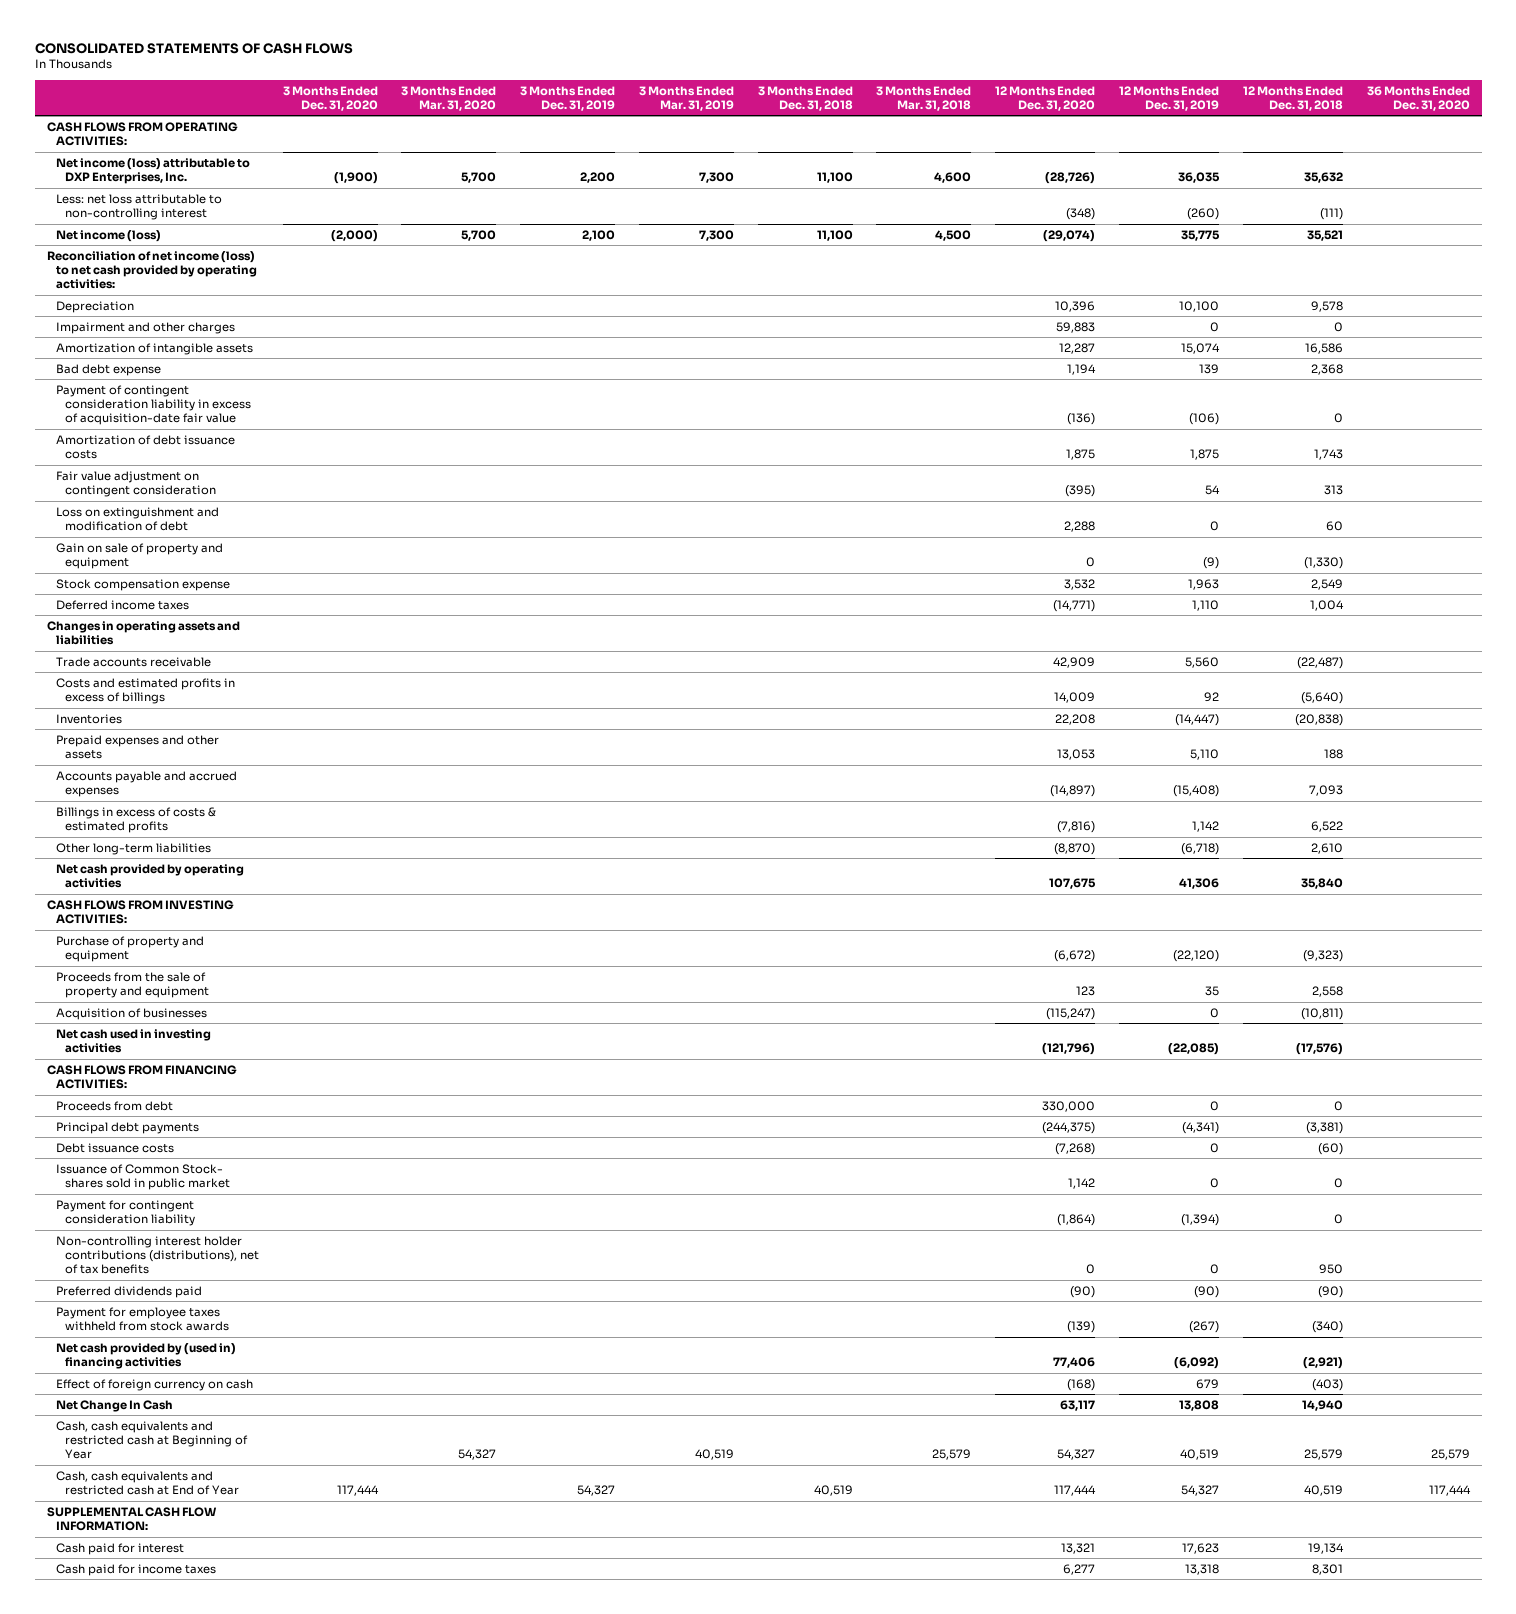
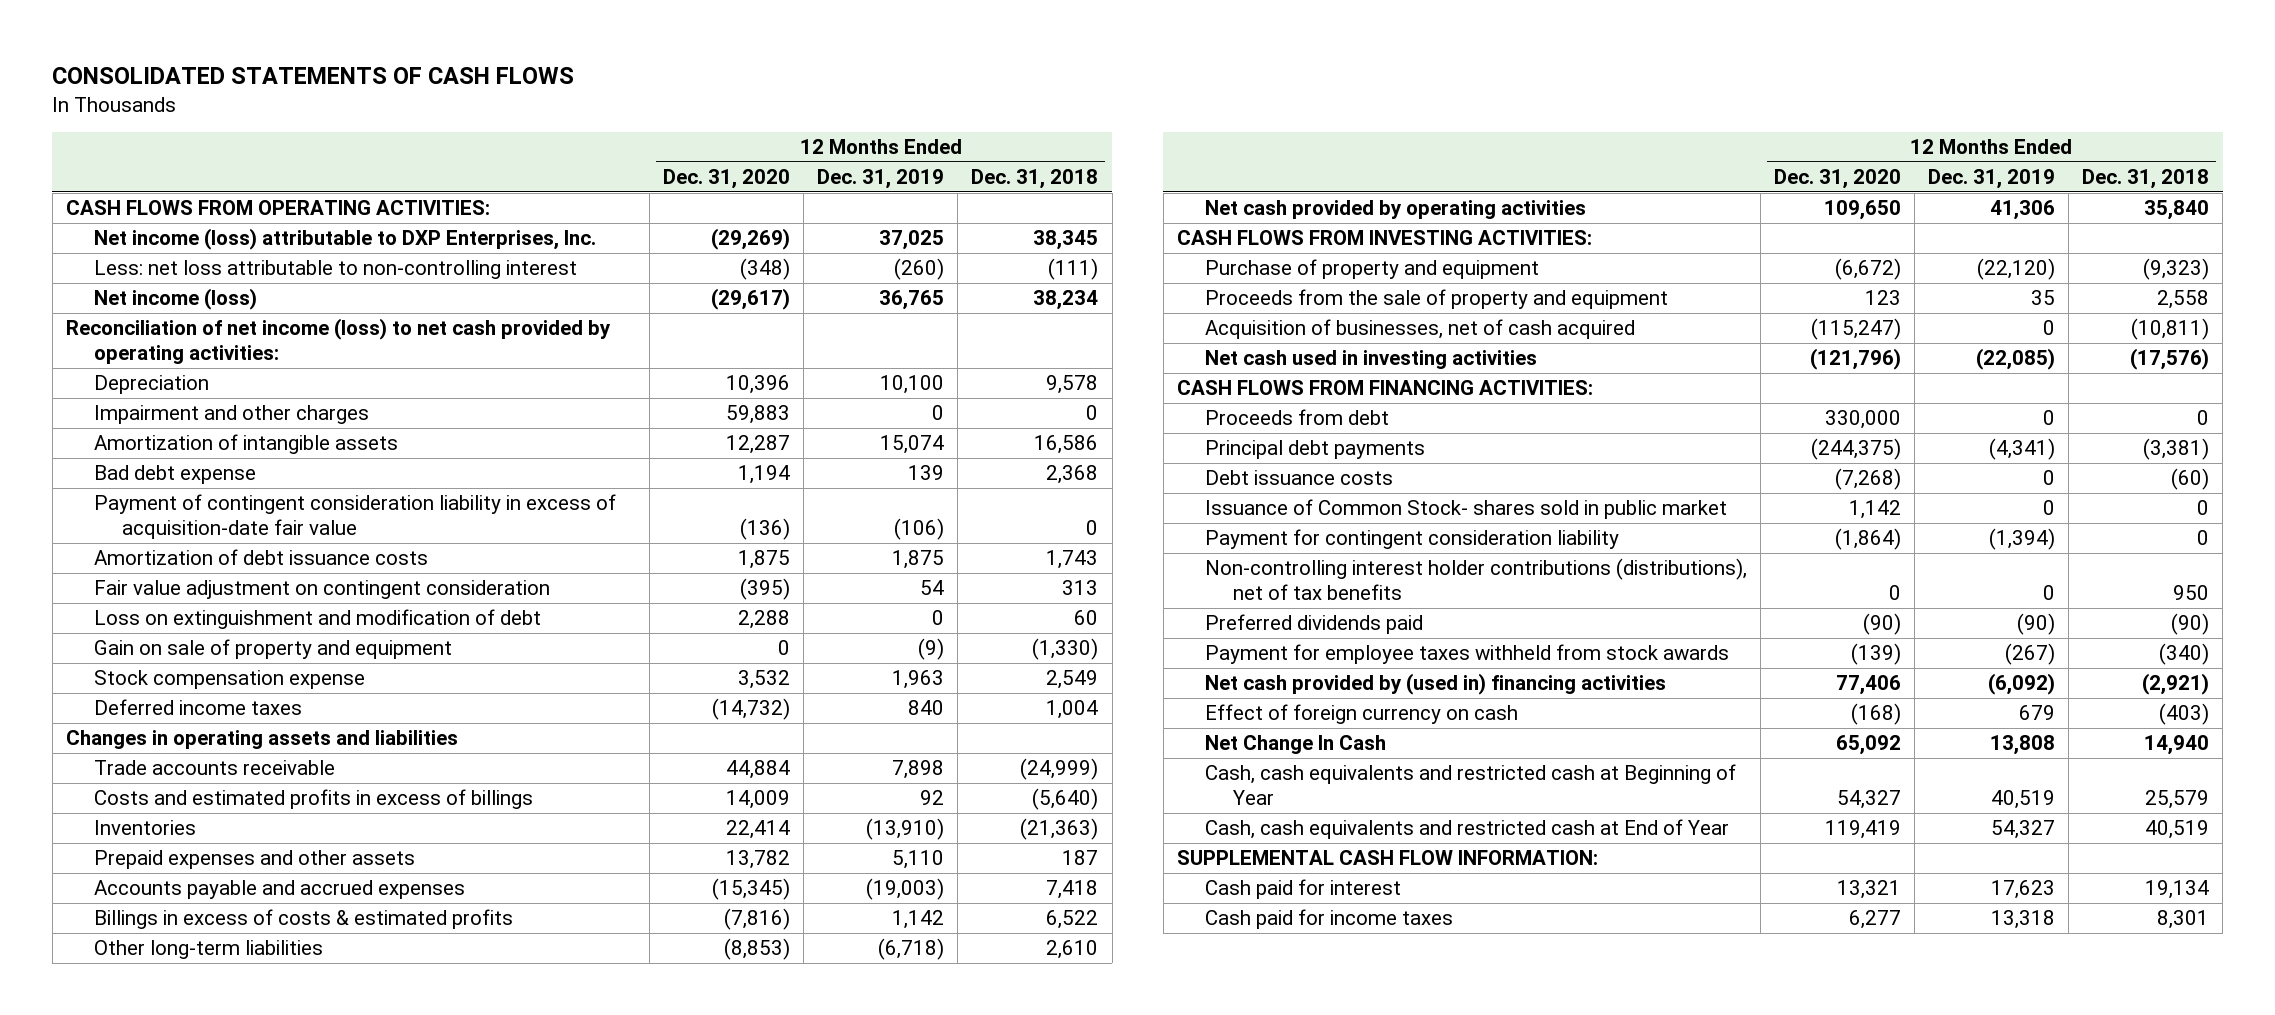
[282,85,378,111] 3 Months Ended Dec. 31, 2020 -> none
[401,85,497,111] 3 Months Ended Mar. 31, 2020 -> none
[520,85,616,111] 3 Months Ended Dec. 31, 2019 -> none
[638,85,734,111] 3 Months Ended Mar. 31, 2019 -> none
[757,85,853,111] 3 Months Ended Dec. 31, 2018 -> none
[876,85,972,111] 3 Months Ended Mar. 31, 2018 -> none
[1366,85,1470,111] 36 Months Ended Dec. 31, 2020 -> none
[1045,172,1096,185] (28,726) -> [711,228,791,251] (29,269)
[1178,172,1221,184] 36,035 -> [879,230,945,251] 37,025
[1303,172,1343,184] 35,632 -> [1033,230,1099,251] 38,345
[1043,229,1096,242] (29,074) -> [711,288,791,311] (29,617)
[1181,229,1221,241] 35,775 -> [879,290,945,311] 36,765
[1306,229,1343,241] 35,521 -> [1033,290,1099,311] 38,234
[1053,599,1096,612] (14,771) -> [712,698,791,721] (14,732)
[1192,599,1220,611] 1,110 -> [908,700,945,716] 840
[1053,656,1096,668] 42,909 -> [726,760,791,780] 44,884
[1185,656,1220,668] 5,560 -> [892,760,945,780] 7,898
[1296,656,1343,669] (22,487) -> [1020,758,1099,781] (24,999)
[1055,713,1096,725] 22,208 -> [726,820,791,840] 22,414
[1175,713,1220,726] (14,447) -> [866,818,945,841] (13,910)
[1294,713,1343,726] (20,838) -> [1020,818,1099,841] (21,363)
[1057,749,1096,761] 13,053 -> [726,850,791,870] 13,782
[1323,749,1343,760] 188 -> [1062,850,1099,866] 187
[1050,785,1096,798] (14,897) -> [712,878,791,901] (15,345)
[1173,785,1220,798] (15,408) -> [866,878,945,901] (19,003)
[1308,785,1343,797] 7,093 -> [1046,880,1099,900] 7,418
[1054,842,1096,855] (8,870) -> [724,938,791,961] (8,853)
[1049,878,1097,890] 107,675 -> [1823,200,1901,221] 109,650
[55,1007,207,1020] Acquisition of businesses -> [1204,319,1635,340] Acquisition of businesses, net of cash acquired
[1060,1399,1096,1411] 63,117 -> [1835,735,1901,756] 65,092
[1054,1485,1097,1497] 117,444 -> [1824,820,1901,840] 119,419

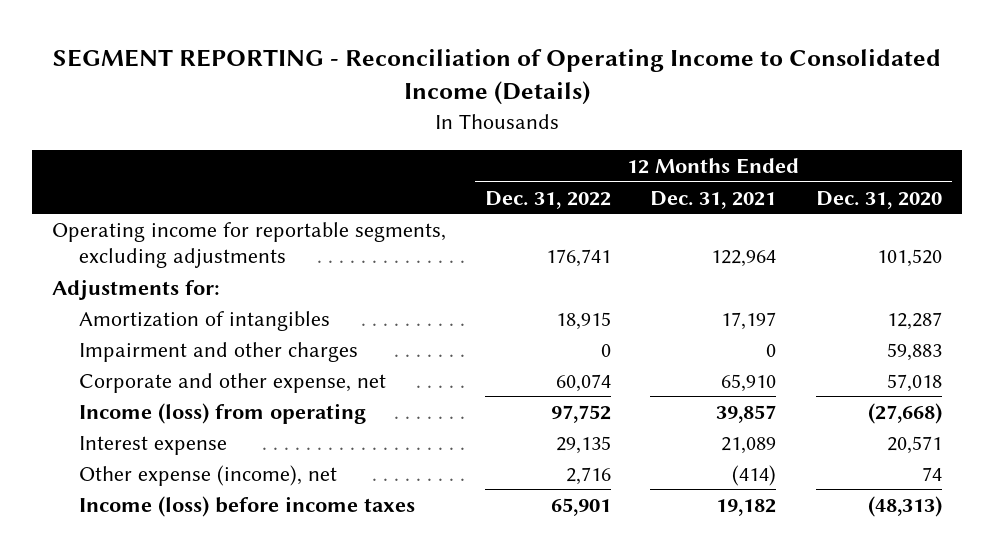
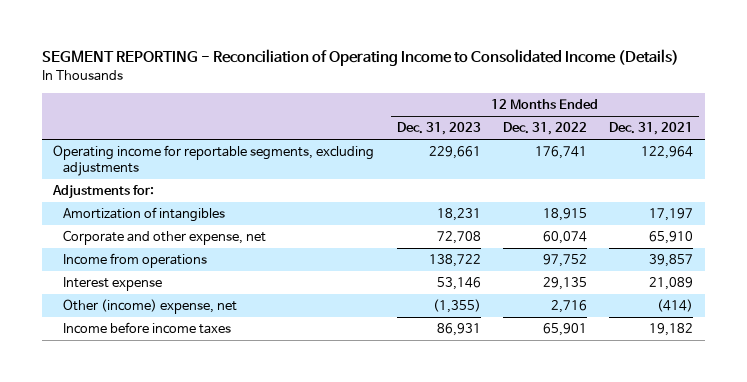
[815,190,942,209] Dec. 31, 2020 -> none
none -> [396,122,481,136] Dec. 31, 2023
[78,341,358,362] Impairment and other charges -> none
[78,402,366,424] Income (loss) from operating -> [62,253,207,269] Income from operations
[78,464,337,486] Other expense (income), net -> [62,299,237,315] Other (income) expense, net
[78,495,415,517] Income (loss) before income taxes -> [62,322,231,335] Income before income taxes

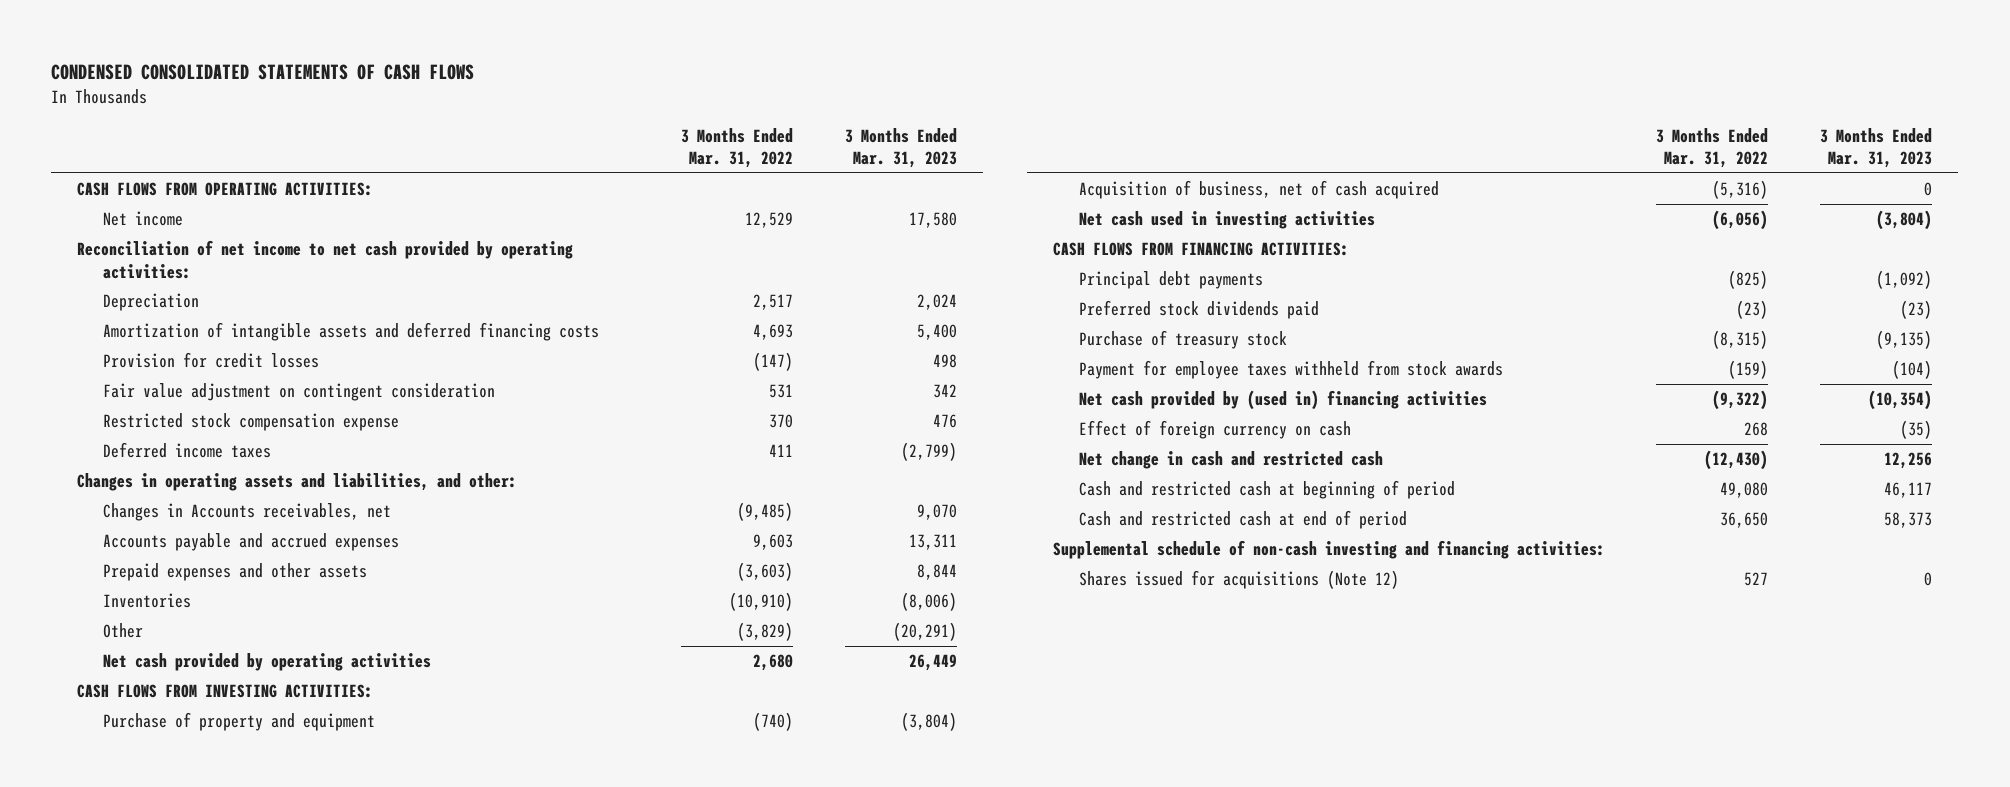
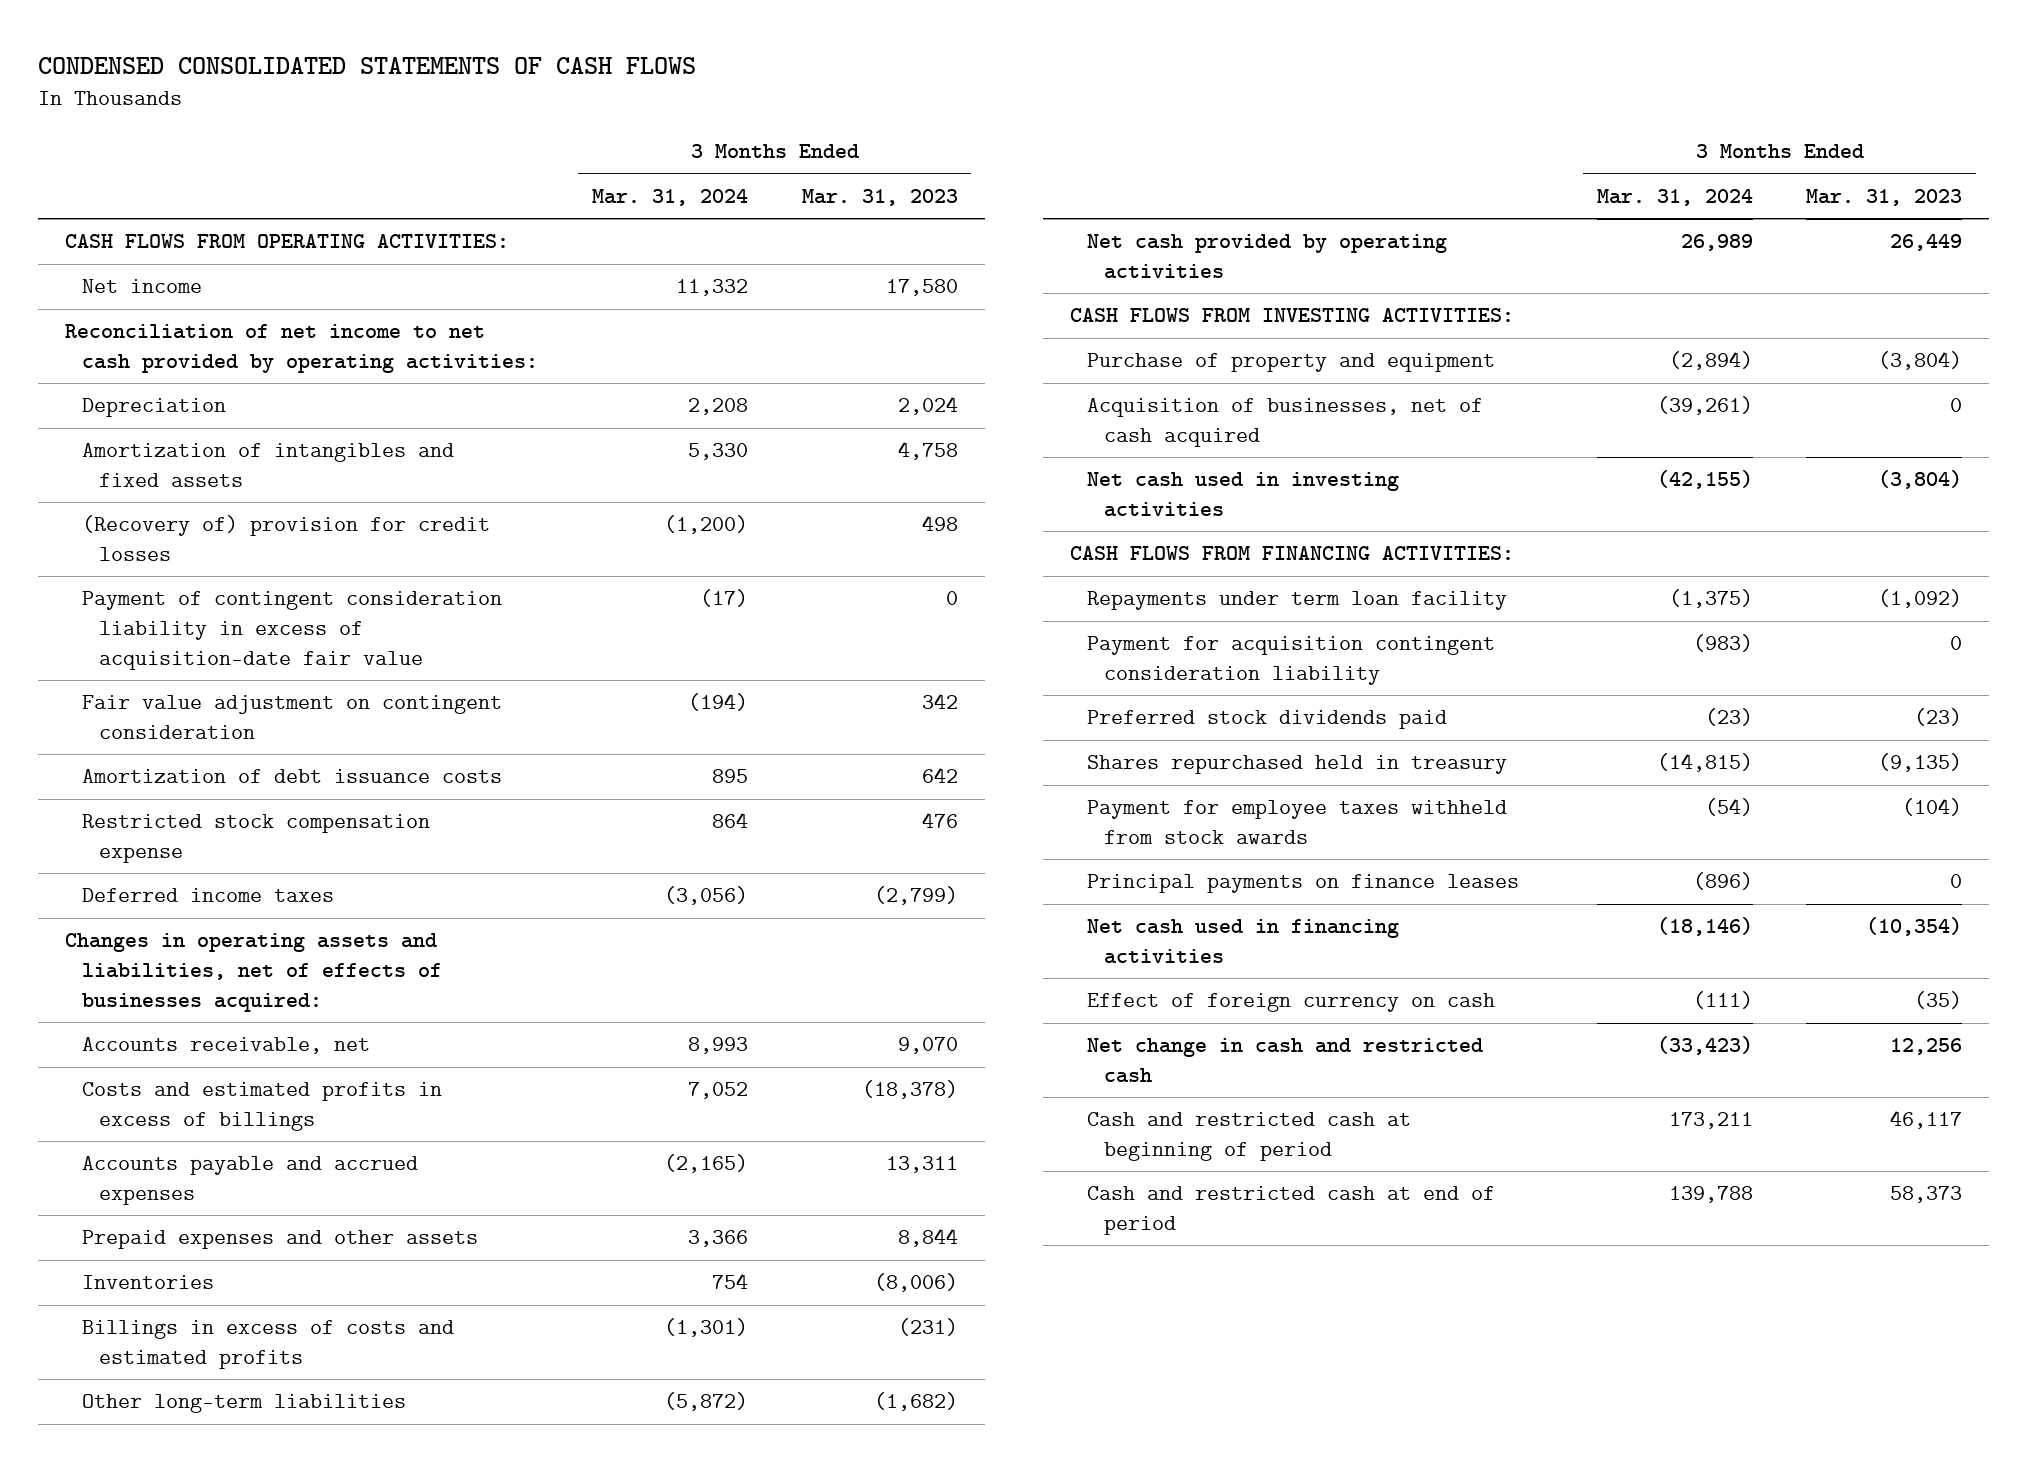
[681,127,794,169] 3 Months Ended Mar. 31, 2022 -> none
none -> [591,188,748,206] Mar. 31, 2024
[103,322,600,342] Amortization of intangible assets and deferred financing costs -> none
none -> [81,443,454,488] Amortization of intangibles and fixed assets
[103,352,320,369] Provision for credit losses -> [81,515,490,562] (Recovery of) provision for credit losses
none -> [81,591,502,671] Payment of contingent consideration liability in excess of acquisition-date fair value
none -> [81,769,502,784] Amortization of debt issuance costs
[77,473,518,492] Changes in operating assets and liabilities, and other: -> [64,933,442,1013] Changes in operating assets and liabilities, net of effects of businesses acquired:
[103,503,392,522] Changes in Accounts receivables, net -> [81,1037,370,1055] Accounts receivable, net
none -> [81,1082,442,1132] Costs and estimated profits in excess of billings
[103,623,144,639] Other -> none
none -> [81,1320,454,1370] Billings in excess of costs and estimated profits
none -> [81,1394,406,1414] Other long-term liabilities
[1078,180,1439,200] Acquisition of business, net of cash acquired -> [1086,398,1483,448] Acquisition of businesses, net of cash acquired
[1078,271,1263,290] Principal debt payments -> [1086,591,1507,611] Repayments under term loan facility
none -> [1086,636,1495,686] Payment for acquisition contingent consideration liability
[1078,330,1287,350] Purchase of treasury stock -> [1086,755,1507,775] Shares repurchased held in treasury
none -> [1086,874,1519,894] Principal payments on finance leases
[1078,390,1487,411] Net cash provided by (used in) financing activities -> [1086,919,1399,965] Net cash used in financing activities
[1052,540,1605,560] Supplemental schedule of non-cash investing and financing activities: -> none
[1078,570,1399,590] Shares issued for acquisitions (Note 12) -> none

